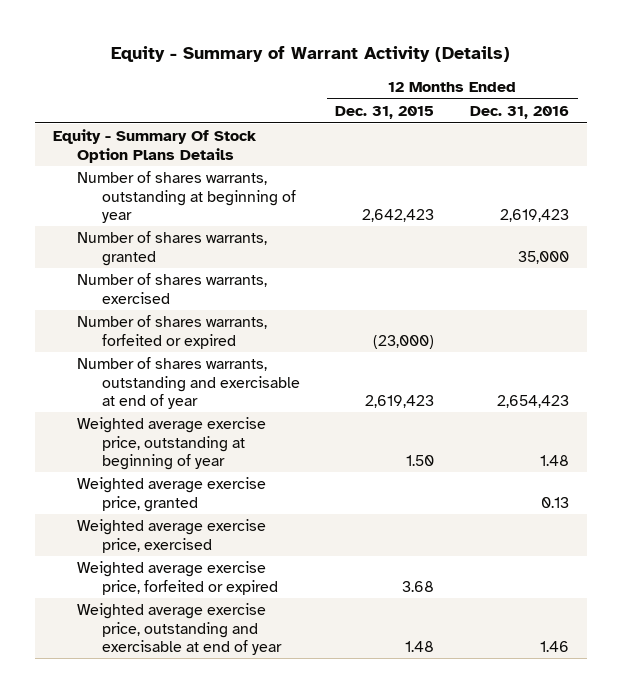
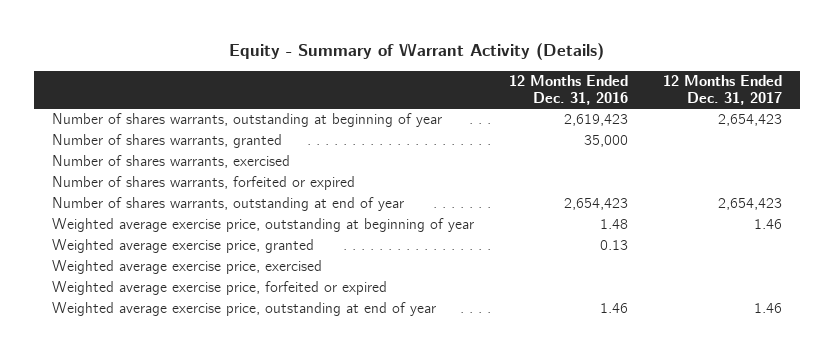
[335,106,435,120] Dec. 31, 2015 -> none
none -> [663,74,783,105] 12 Months Ended Dec. 31, 2017
[52,129,257,163] Equity - Summary Of Stock Option Plans Details -> none
[77,357,300,409] Number of shares warrants, outstanding and exercisable at end of year -> [51,197,404,212] Number of shares warrants, outstanding at end of year
[77,603,282,655] Weighted average exercise price, outstanding and exercisable at end of year -> [51,302,436,317] Weighted average exercise price, outstanding at end of year

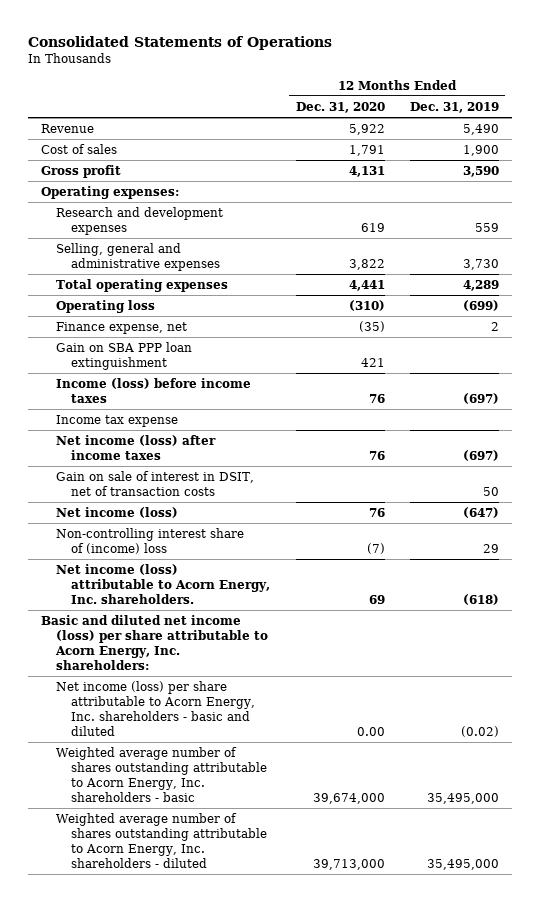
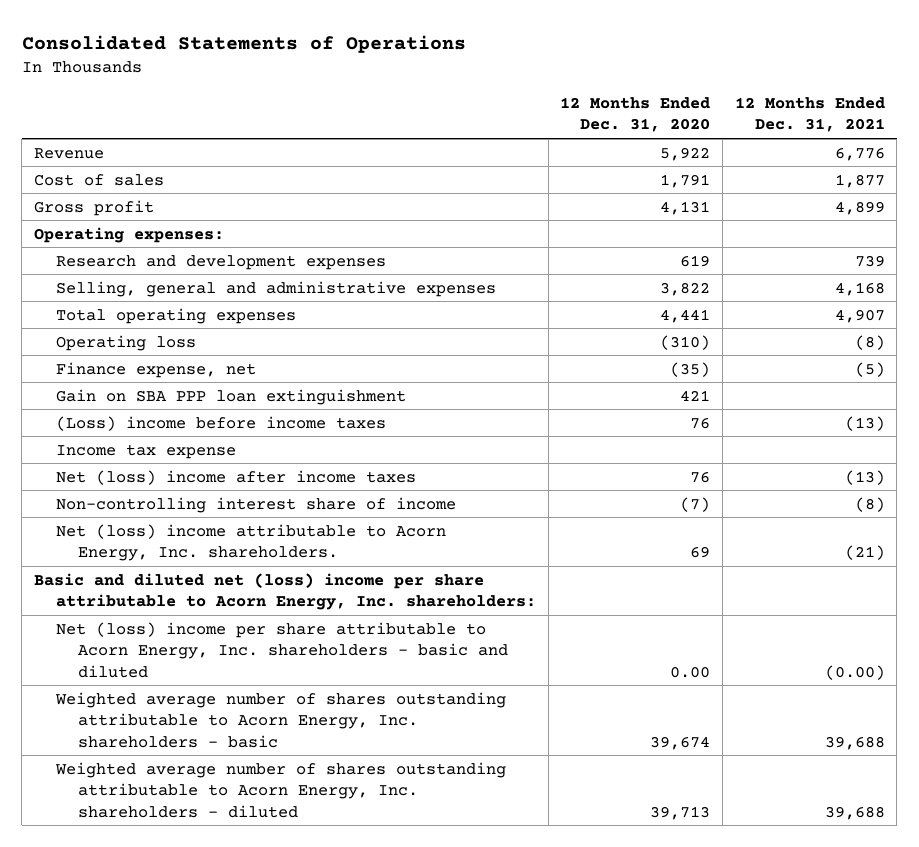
[410,101,500,113] Dec. 31, 2019 -> none
none -> [734,96,885,133] 12 Months Ended Dec. 31, 2021
[56,377,252,403] Income (loss) before income taxes -> [56,415,387,431] (Loss) income before income taxes
[56,434,217,460] Net income (loss) after income taxes -> none
[56,470,255,496] Gain on sale of interest in DSIT, net of transaction costs -> none
[56,506,179,518] Net income (loss) -> [56,469,417,485] Net (loss) income after income taxes
[56,527,245,554] Non-controlling interest share of (income) loss -> [56,496,457,513] Non-controlling interest share of income
[56,563,271,604] Net income (loss) attributable to Acorn Energy, Inc. shareholders. -> [56,523,447,562] Net (loss) income attributable to Acorn Energy, Inc. shareholders.
[41,614,269,670] Basic and diluted net income (loss) per share attributable to Acorn Energy, Inc. shareholders: -> [33,572,537,611] Basic and diluted net (loss) income per share attributable to Acorn Energy, Inc. shareholders:
[56,680,256,736] Net income (loss) per share attributable to Acorn Energy, Inc. shareholders - basic and diluted -> [56,621,509,678] Net (loss) income per share attributable to Acorn Energy, Inc. shareholders - basic and diluted
[312,792,385,804] 39,674,000 -> [650,735,711,750] 39,674
[312,858,385,870] 39,713,000 -> [650,805,711,820] 39,713

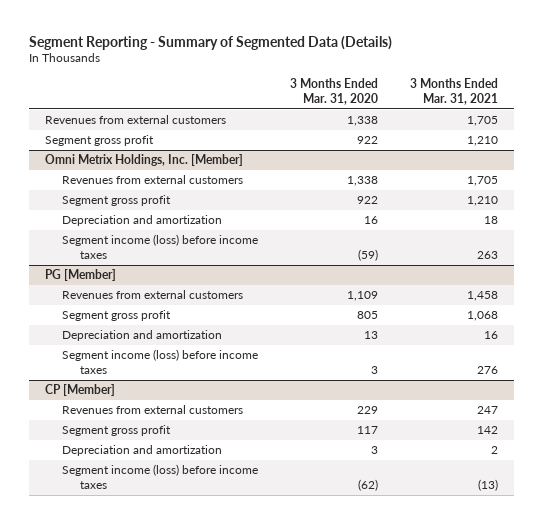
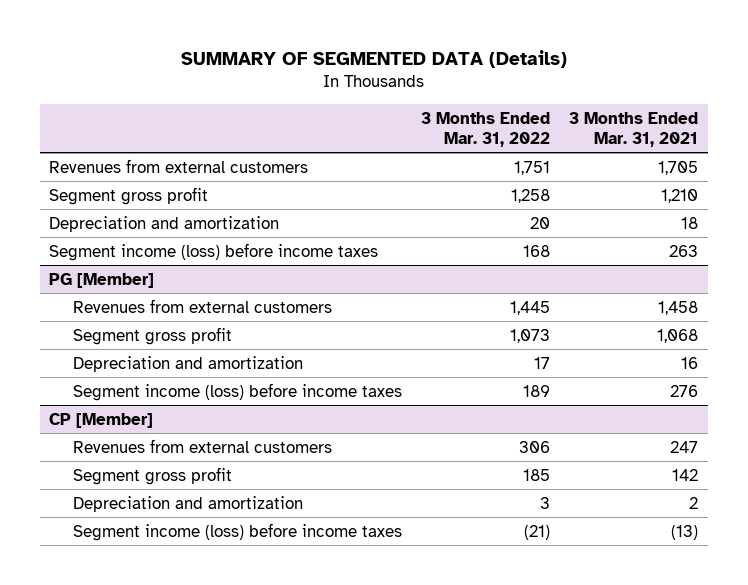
[28,35,392,50] Segment Reporting - Summary of Segmented Data (Details) -> [180,50,567,69] SUMMARY OF SEGMENTED DATA (Details)
[290,78,379,105] 3 Months Ended Mar. 31, 2020 -> none
none -> [421,111,551,147] 3 Months Ended Mar. 31, 2022
[44,154,243,167] Omni Metrix Holdings, Inc. [Member] -> none
[62,175,244,185] Revenues from external customers -> none
[62,195,172,207] Segment gross profit -> none

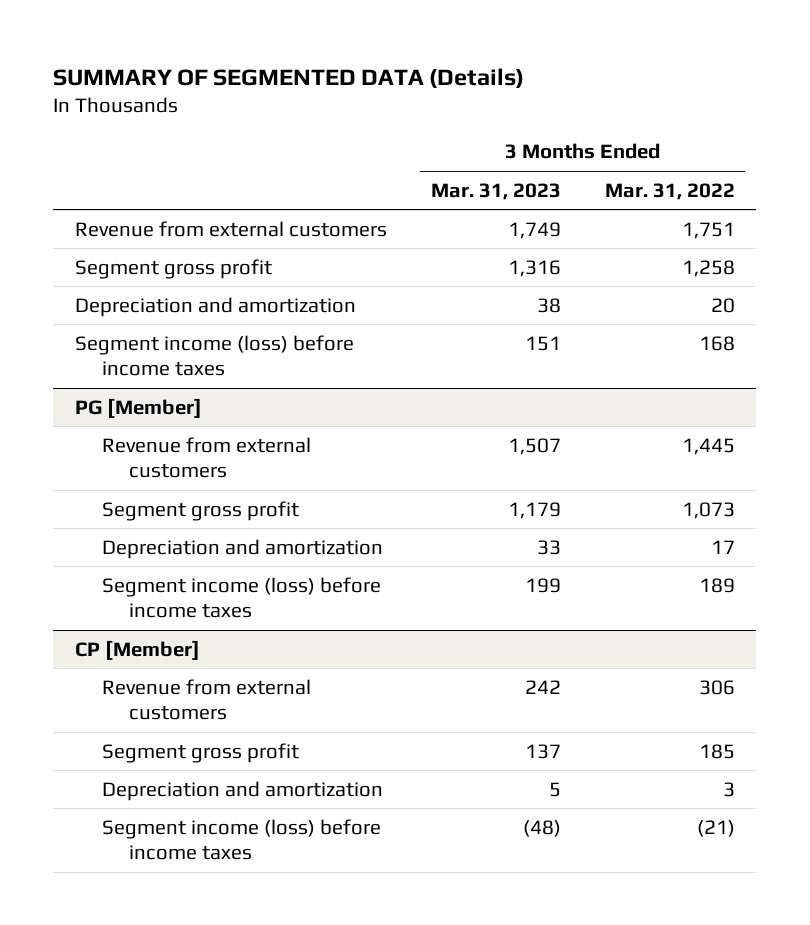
[569,111,699,147] 3 Months Ended Mar. 31, 2021 -> none
none -> [430,182,561,200] Mar. 31, 2023
[49,158,309,173] Revenues from external customers -> [75,220,388,237] Revenue from external customers
[73,298,333,313] Revenues from external customers -> [102,436,312,479] Revenue from external customers
[73,438,333,453] Revenues from external customers -> [102,678,312,721] Revenue from external customers

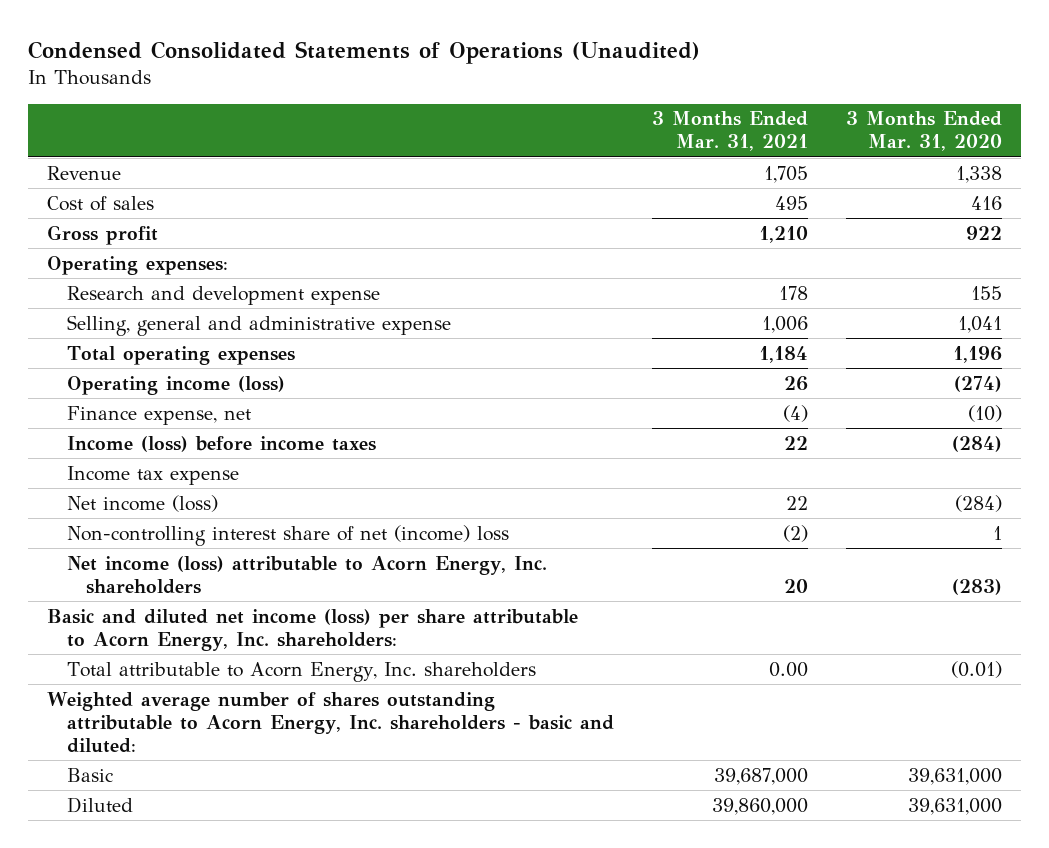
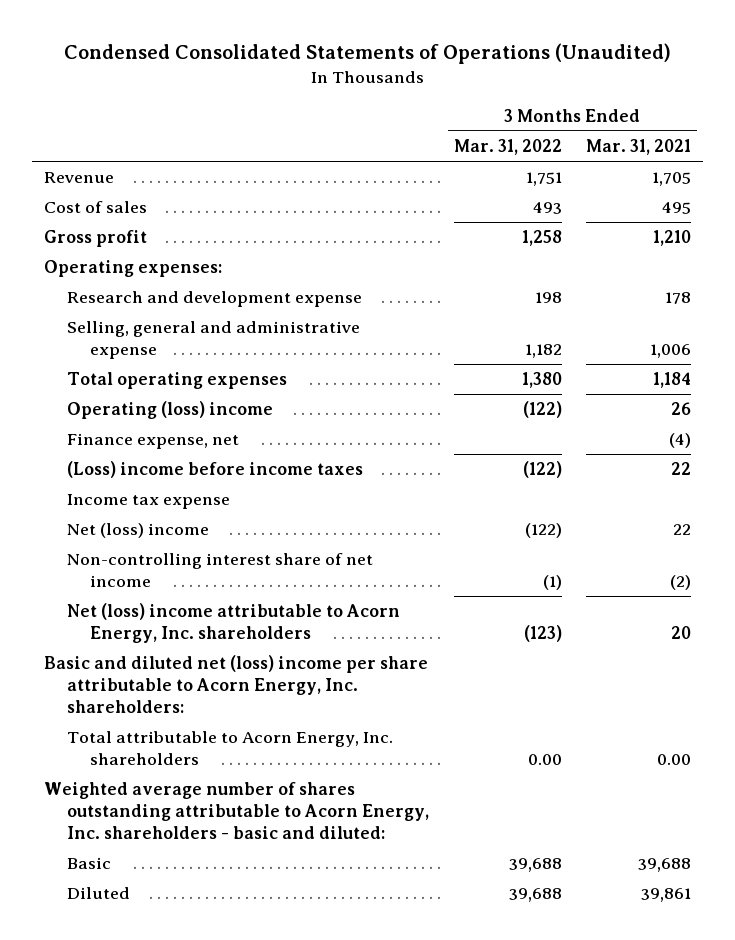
[845,111,1002,152] 3 Months Ended Mar. 31, 2020 -> none
none -> [453,138,562,155] Mar. 31, 2022
[66,375,285,395] Operating income (loss) -> [67,401,274,420] Operating (loss) income
[66,435,376,452] Income (loss) before income taxes -> [67,461,364,479] (Loss) income before income taxes
[66,494,218,512] Net income (loss) -> [67,523,210,539] Net (loss) income
[66,524,509,546] Non-controlling interest share of net (income) loss -> [67,553,374,588] Non-controlling interest share of net income
[66,555,547,594] Net income (loss) attributable to Acorn Energy, Inc. shareholders -> [67,603,401,644] Net (loss) income attributable to Acorn Energy, Inc. shareholders
[47,608,579,651] Basic and diluted net income (loss) per share attributable to Acorn Energy, Inc. shareholders: -> [44,655,429,713] Basic and diluted net (loss) income per share attributable to Acorn Energy, Inc. shareholders:
[713,767,808,785] 39,687,000 -> [638,858,692,873] 39,688
[711,797,808,815] 39,860,000 -> [641,888,692,903] 39,861

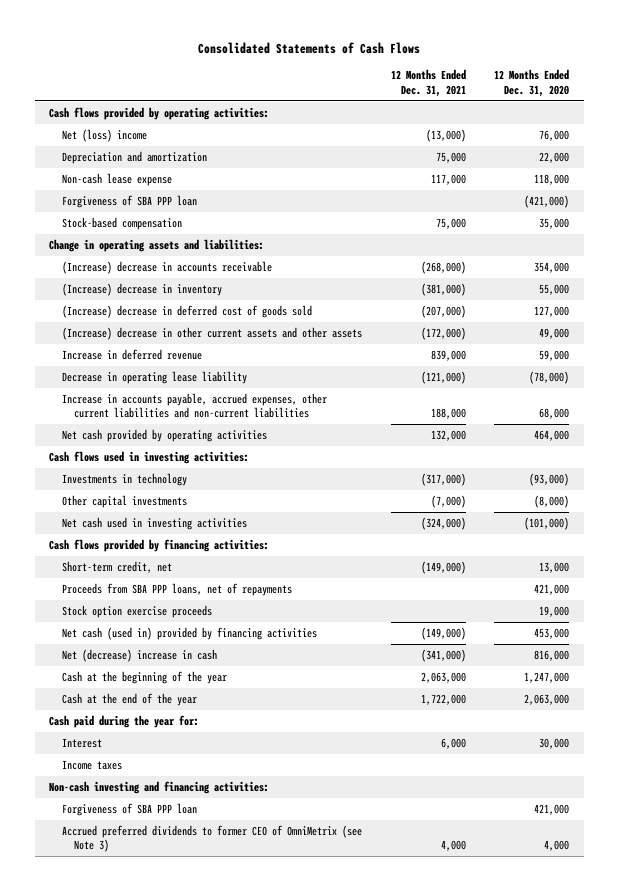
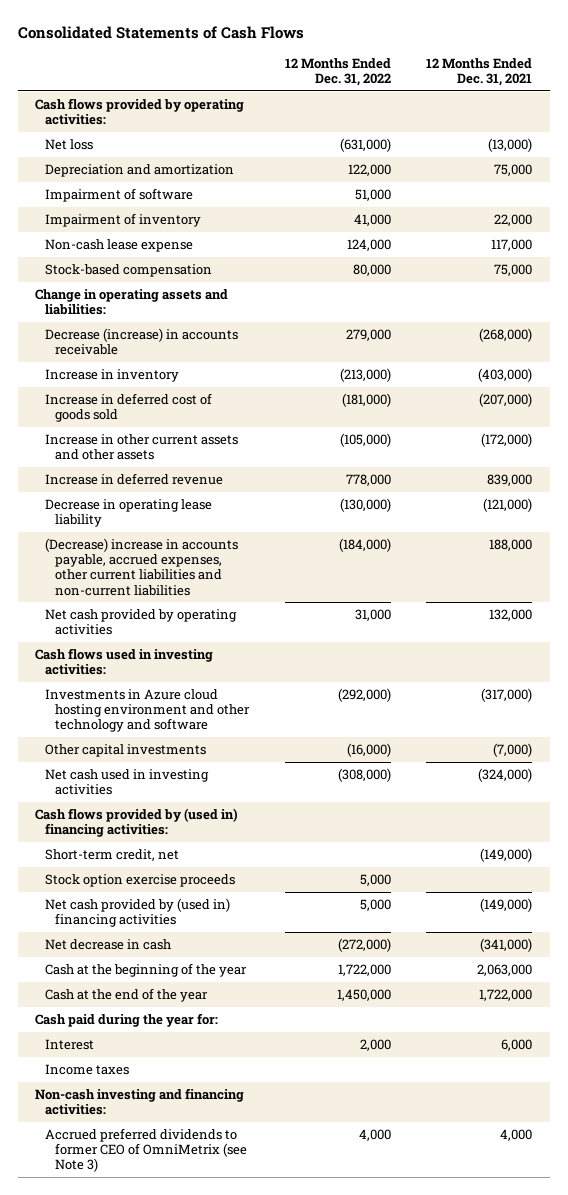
[494,69,570,97] 12 Months Ended Dec. 31, 2020 -> none
none -> [284,57,391,86] 12 Months Ended Dec. 31, 2022
[61,129,147,143] Net (loss) income -> [45,138,94,150] Net loss
none -> [45,187,194,202] Impairment of software
none -> [45,212,202,227] Impairment of inventory
[61,195,197,209] Forgiveness of SBA PPP loan -> none
[61,261,272,275] (Increase) decrease in accounts receivable -> [45,327,239,356] Decrease (increase) in accounts receivable
[61,283,222,297] (Increase) decrease in inventory -> [45,368,180,382] Increase in inventory
[420,283,466,297] (381,000) -> [478,367,533,382] (403,000)
[61,305,312,319] (Increase) decrease in deferred cost of goods sold -> [45,392,213,423] Increase in deferred cost of goods sold
[61,327,362,341] (Increase) decrease in other current assets and other assets -> [45,433,239,461] Increase in other current assets and other assets
[61,393,327,419] Increase in accounts payable, accrued expenses, other current liabilities and non-current liabilities -> [45,537,239,596] (Decrease) increase in accounts payable, accrued expenses, other current liabilities and non-current liabilities
[61,473,187,487] Investments in technology -> [45,688,251,733] Investments in Azure cloud hosting environment and other technology and software
[49,539,270,553] Cash flows provided by financing activities: -> [35,807,239,838] Cash flows provided by (used in) financing activities:
[61,583,292,597] Proceeds from SBA PPP loans, net of repayments -> none
[61,627,317,641] Net cash (used in) provided by financing activities -> [45,897,231,928] Net cash provided by (used in) financing activities
[61,649,217,663] Net (decrease) increase in cash -> [45,938,172,950] Net decrease in cash
[61,803,197,817] Forgiveness of SBA PPP loan -> none

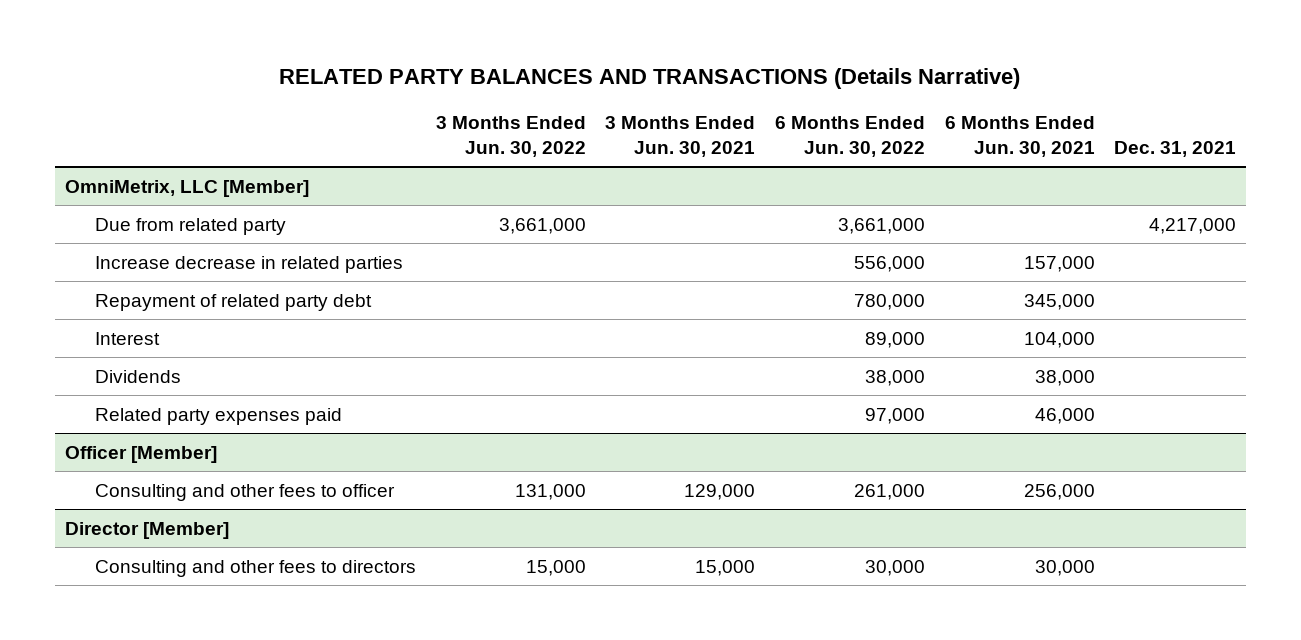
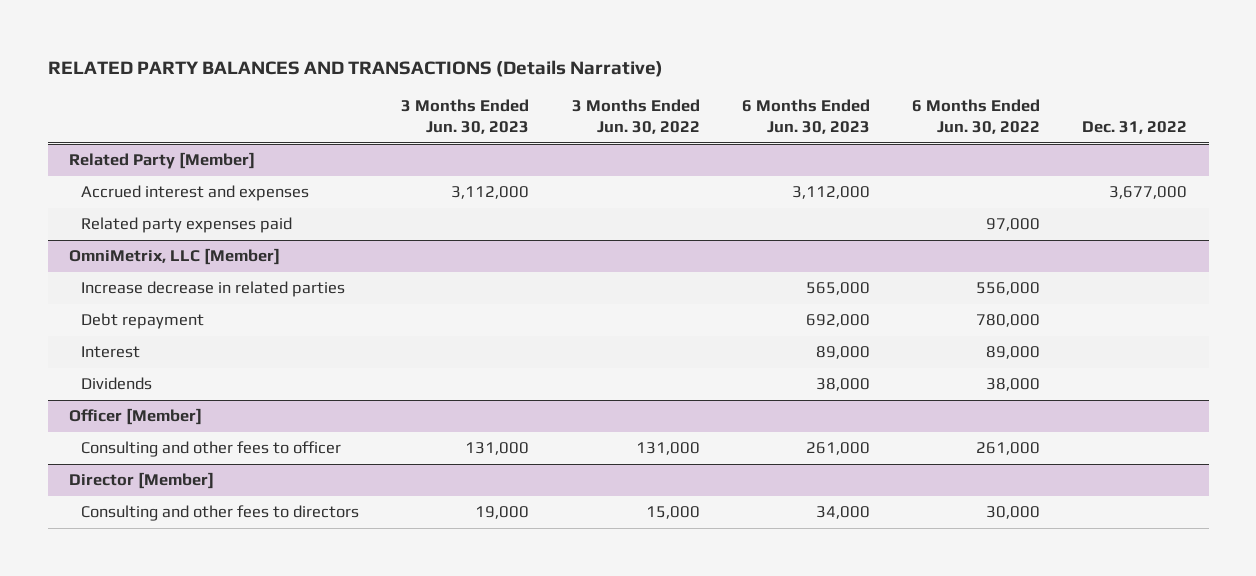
[605,116,756,157] 3 Months Ended Jun. 30, 2021 -> none
[944,116,1095,157] 6 Months Ended Jun. 30, 2021 -> none
[1114,140,1237,157] Dec. 31, 2021 -> none
none -> [401,99,530,135] 3 Months Ended Jun. 30, 2023
none -> [741,99,870,135] 6 Months Ended Jun. 30, 2023
none -> [1082,121,1188,135] Dec. 31, 2022
none -> [68,152,255,170] Related Party [Member]
none -> [81,185,310,202] Accrued interest and expenses
none -> [81,217,293,234] Related party expenses paid
[94,217,286,235] Due from related party -> none
[94,293,372,311] Repayment of related party debt -> [81,313,205,330] Debt repayment
[94,407,342,425] Related party expenses paid -> none

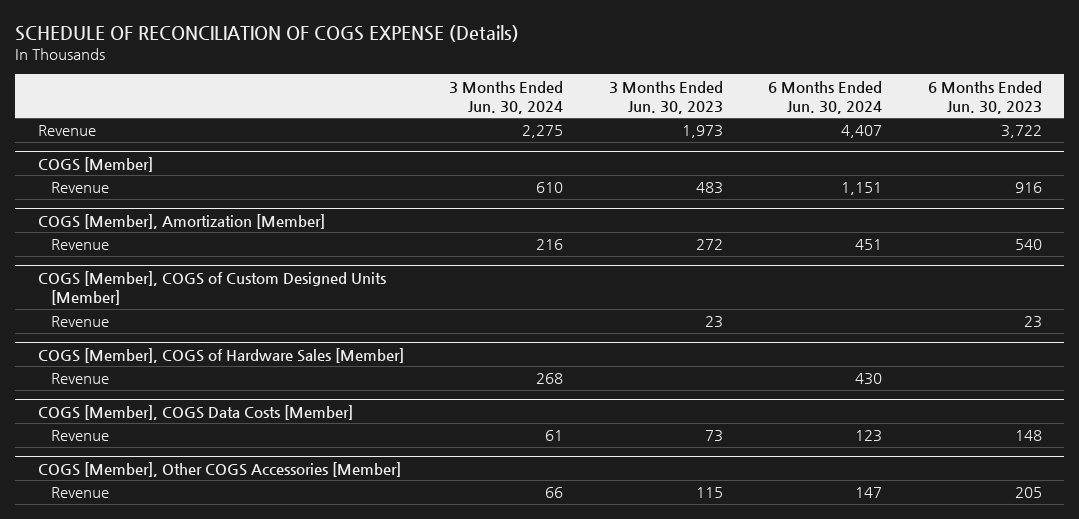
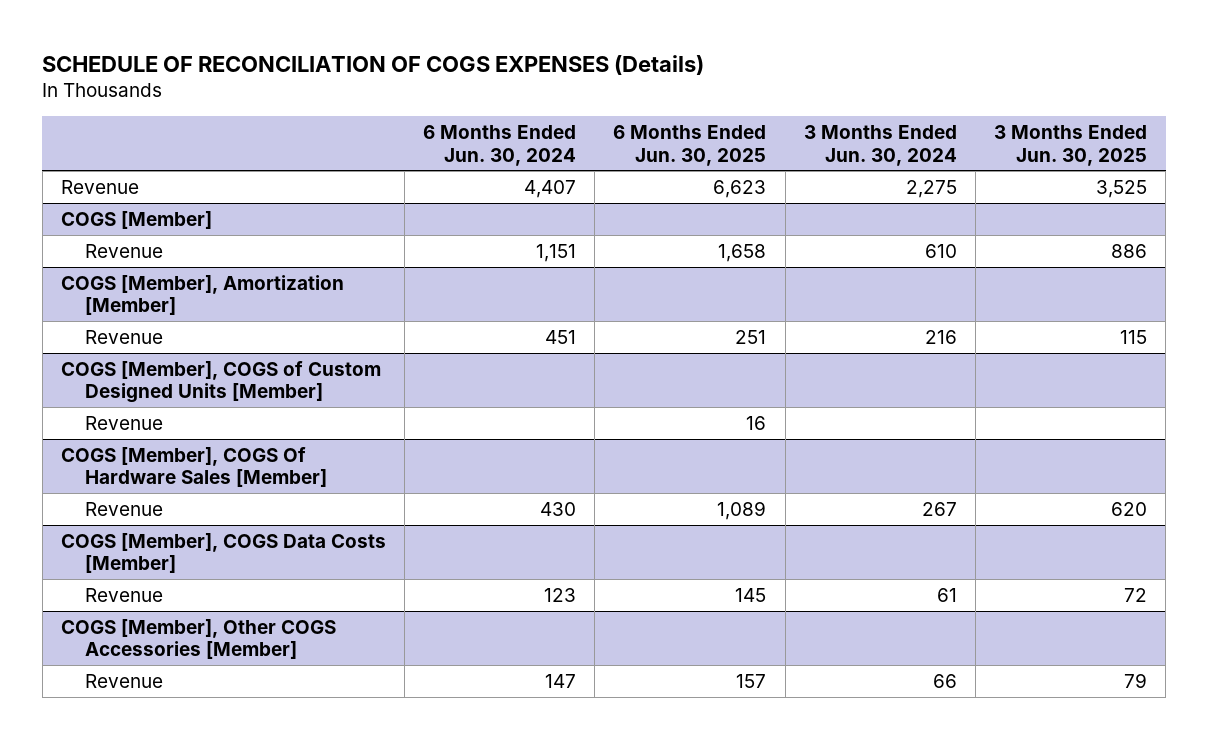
[15,24,520,42] SCHEDULE OF RECONCILIATION OF COGS EXPENSE (Details) -> [42,54,705,75] SCHEDULE OF RECONCILIATION OF COGS EXPENSES (Details)
[608,80,723,114] 3 Months Ended Jun. 30, 2023 -> none
[927,80,1042,114] 6 Months Ended Jun. 30, 2023 -> none
none -> [613,125,767,166] 6 Months Ended Jun. 30, 2025
none -> [993,125,1147,166] 3 Months Ended Jun. 30, 2025
[37,347,404,363] COGS [Member], COGS of Hardware Sales [Member] -> [60,446,327,488] COGS [Member], COGS Of Hardware Sales [Member]
[536,373,564,385] 268 -> [921,501,957,516] 267

